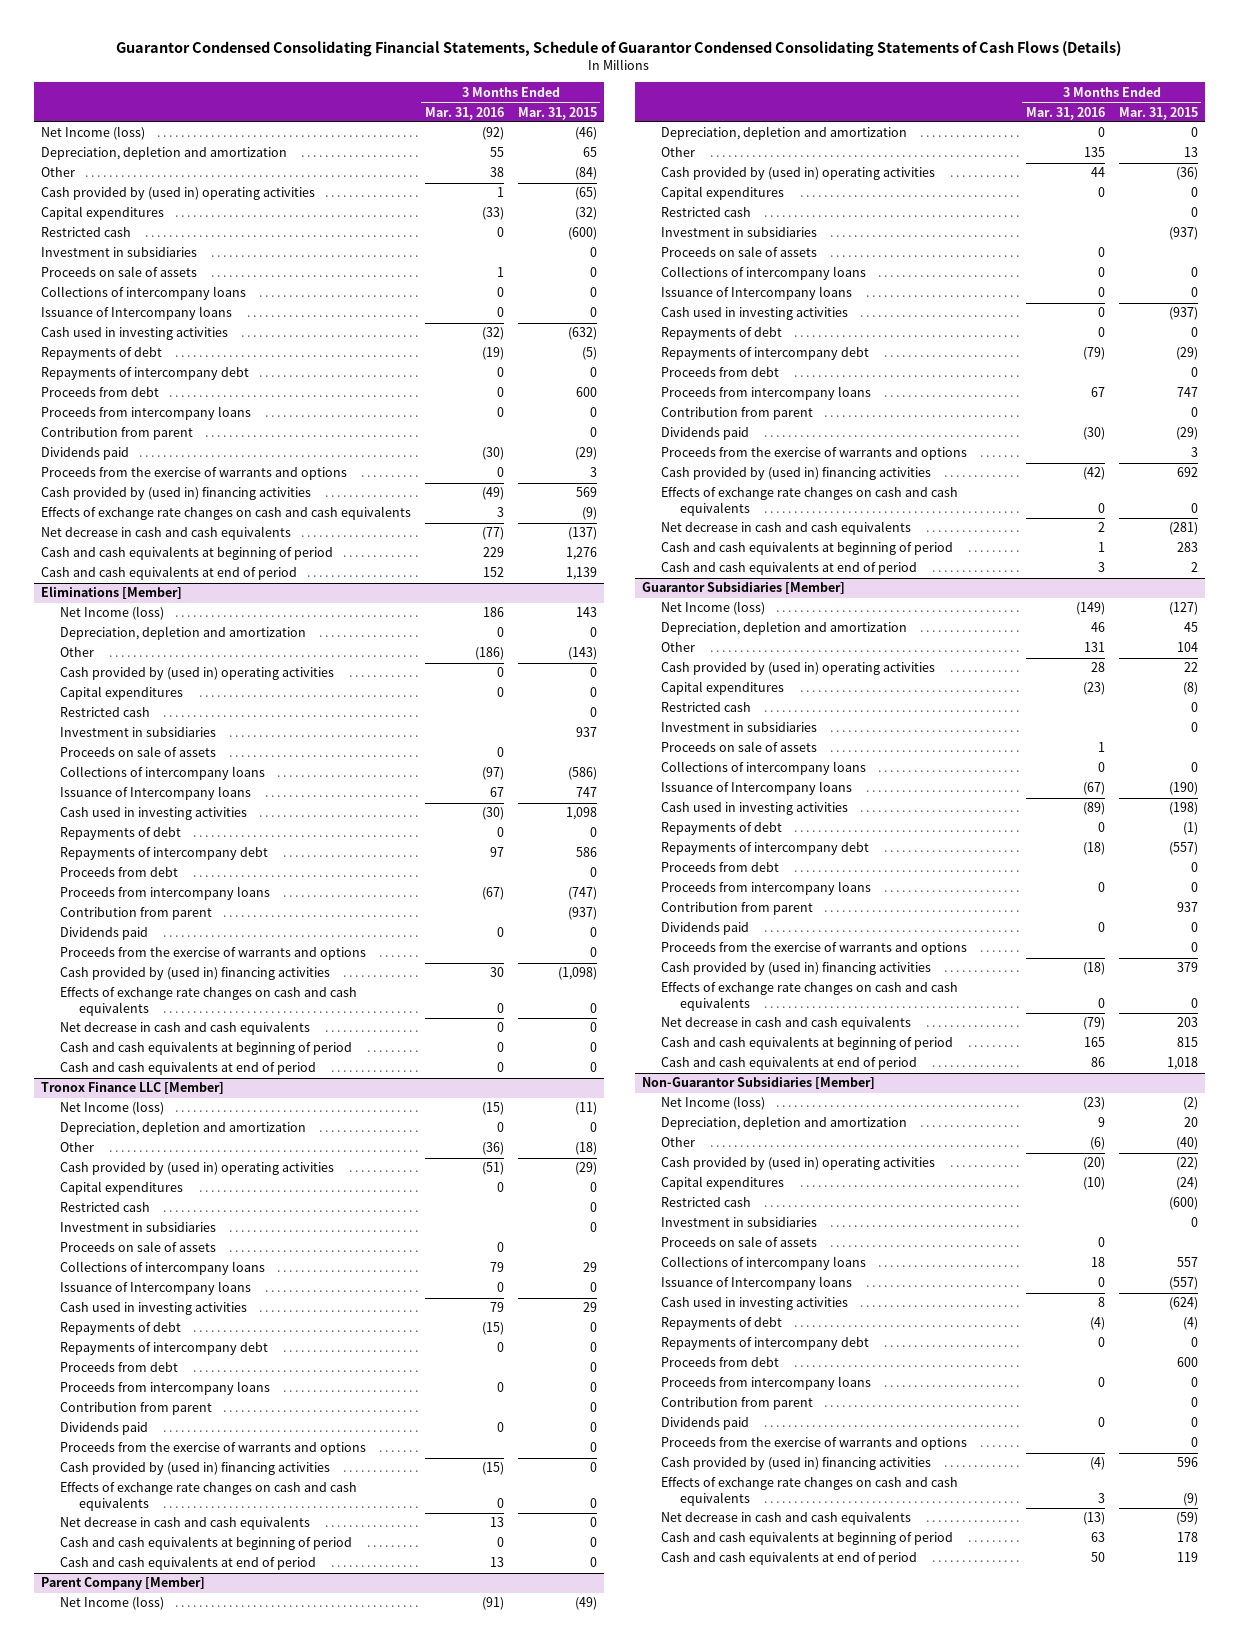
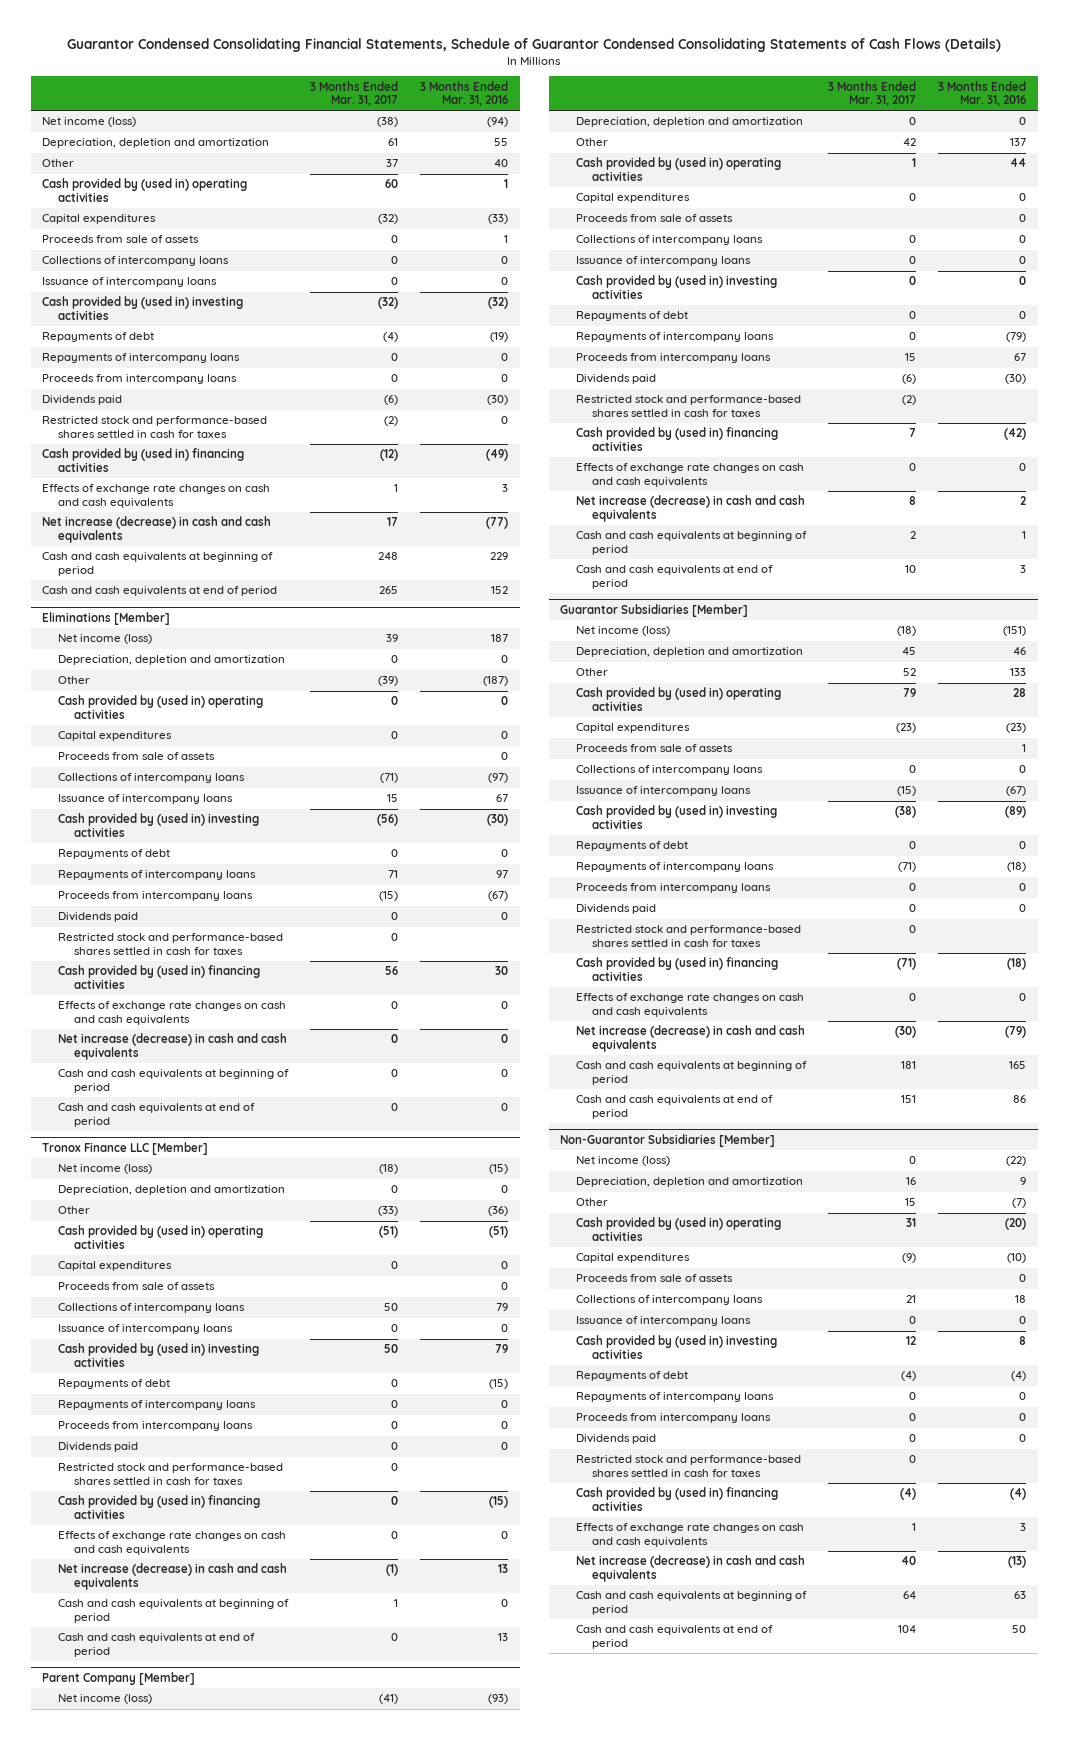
[517,106,597,120] Mar. 31, 2015 -> none
none -> [310,80,399,107] 3 Months Ended Mar. 31, 2017
[40,126,145,141] Net Income (loss) -> [41,117,136,128] Net income (loss)
[481,127,504,141] (92) -> [487,117,509,128] (94)
[489,167,504,178] 38 -> [494,159,509,168] 40
[40,227,131,238] Restricted cash -> none
[40,247,197,258] Investment in subsidiaries -> none
[40,266,197,278] Proceeds on sale of assets -> [41,235,199,244] Proceeds from sale of assets
[40,306,232,321] Issuance of Intercompany loans -> [41,277,217,288] Issuance of intercompany loans
[40,327,228,341] Cash used in investing activities -> [41,296,243,320] Cash provided by (used in) investing activities
[40,387,159,398] Proceeds from debt -> none
[40,367,249,381] Repayments of intercompany debt -> [41,353,240,364] Repayments of intercompany loans
[40,427,193,441] Contribution from parent -> none
[40,467,347,481] Proceeds from the exercise of warrants and options -> none
none -> [41,416,267,438] Restricted stock and performance-based shares settled in cash for taxes
[40,526,291,541] Net decrease in cash and cash equivalents -> [41,516,271,543] Net increase (decrease) in cash and cash equivalents
[60,606,165,621] Net Income (loss) -> [57,634,152,645] Net income (loss)
[482,607,504,618] 186 -> [491,634,509,643] 187
[474,647,504,661] (186) -> [483,676,509,687] (187)
[60,707,151,718] Restricted cash -> none
[60,727,217,738] Investment in subsidiaries -> none
[60,746,217,758] Proceeds on sale of assets -> [57,752,215,761] Proceeds from sale of assets
[60,786,252,801] Issuance of Intercompany loans -> [57,794,233,805] Issuance of intercompany loans
[60,807,248,821] Cash used in investing activities -> [57,813,259,837] Cash provided by (used in) investing activities
[60,867,179,878] Proceeds from debt -> none
[60,847,269,861] Repayments of intercompany debt -> [57,870,256,881] Repayments of intercompany loans
[60,907,213,921] Contribution from parent -> none
[60,947,367,961] Proceeds from the exercise of warrants and options -> none
none -> [57,933,283,955] Restricted stock and performance-based shares settled in cash for taxes
[60,1021,311,1036] Net decrease in cash and cash equivalents -> [57,1033,287,1060] Net increase (decrease) in cash and cash equivalents
[60,1101,165,1116] Net Income (loss) -> [57,1164,152,1175] Net income (loss)
[60,1202,151,1213] Restricted cash -> none
[60,1222,217,1233] Investment in subsidiaries -> none
[60,1241,217,1253] Proceeds on sale of assets -> [57,1282,215,1291] Proceeds from sale of assets
[60,1281,252,1296] Issuance of Intercompany loans -> [57,1324,233,1335] Issuance of intercompany loans
[60,1302,248,1316] Cash used in investing activities -> [57,1343,259,1367] Cash provided by (used in) investing activities
[60,1362,179,1373] Proceeds from debt -> none
[60,1342,269,1356] Repayments of intercompany debt -> [57,1400,256,1411] Repayments of intercompany loans
[60,1402,213,1416] Contribution from parent -> none
[60,1442,367,1456] Proceeds from the exercise of warrants and options -> none
none -> [57,1463,283,1485] Restricted stock and performance-based shares settled in cash for taxes
[60,1516,311,1531] Net decrease in cash and cash equivalents -> [57,1563,287,1590] Net increase (decrease) in cash and cash equivalents
[60,1596,165,1611] Net Income (loss) -> [57,1694,152,1705] Net income (loss)
[481,1597,504,1611] (91) -> [488,1694,509,1705] (93)
[1083,147,1105,158] 135 -> [1010,138,1027,147] 137
[661,207,752,218] Restricted cash -> none
[661,227,818,238] Investment in subsidiaries -> none
[661,246,818,258] Proceeds on sale of assets -> [575,214,733,223] Proceeds from sale of assets
[661,286,853,301] Issuance of Intercompany loans -> [575,256,751,267] Issuance of intercompany loans
[661,307,849,321] Cash used in investing activities -> [575,275,777,299] Cash provided by (used in) investing activities
[661,367,780,378] Proceeds from debt -> none
[661,347,870,361] Repayments of intercompany debt -> [575,332,774,343] Repayments of intercompany loans
[661,407,814,421] Contribution from parent -> none
[661,447,968,461] Proceeds from the exercise of warrants and options -> none
none -> [575,395,801,417] Restricted stock and performance-based shares settled in cash for taxes
[661,521,912,536] Net decrease in cash and cash equivalents -> [575,495,805,522] Net increase (decrease) in cash and cash equivalents
[661,601,766,616] Net Income (loss) -> [575,626,670,637] Net income (loss)
[1075,602,1105,616] (149) -> [1003,626,1027,637] (151)
[1083,642,1105,653] 131 -> [1010,668,1027,677] 133
[661,702,752,713] Restricted cash -> none
[661,722,818,733] Investment in subsidiaries -> none
[661,741,818,753] Proceeds on sale of assets -> [575,744,733,753] Proceeds from sale of assets
[661,781,853,796] Issuance of Intercompany loans -> [575,786,751,797] Issuance of intercompany loans
[661,802,849,816] Cash used in investing activities -> [575,805,777,829] Cash provided by (used in) investing activities
[661,862,780,873] Proceeds from debt -> none
[661,842,870,856] Repayments of intercompany debt -> [575,862,774,873] Repayments of intercompany loans
[661,902,814,916] Contribution from parent -> none
[661,942,968,956] Proceeds from the exercise of warrants and options -> none
none -> [575,925,801,947] Restricted stock and performance-based shares settled in cash for taxes
[661,1016,912,1031] Net decrease in cash and cash equivalents -> [575,1025,805,1052] Net increase (decrease) in cash and cash equivalents
[661,1096,766,1111] Net Income (loss) -> [575,1156,670,1167] Net income (loss)
[1082,1097,1105,1111] (23) -> [1006,1156,1027,1167] (22)
[1089,1137,1105,1151] (6) -> [1012,1198,1027,1209] (7)
[661,1197,752,1208] Restricted cash -> none
[661,1217,818,1228] Investment in subsidiaries -> none
[661,1236,818,1248] Proceeds on sale of assets -> [575,1274,733,1283] Proceeds from sale of assets
[661,1276,853,1291] Issuance of Intercompany loans -> [575,1316,751,1327] Issuance of intercompany loans
[661,1297,849,1311] Cash used in investing activities -> [575,1335,777,1359] Cash provided by (used in) investing activities
[661,1357,780,1368] Proceeds from debt -> none
[661,1337,870,1351] Repayments of intercompany debt -> [575,1392,774,1403] Repayments of intercompany loans
[661,1397,814,1411] Contribution from parent -> none
[661,1437,968,1451] Proceeds from the exercise of warrants and options -> none
none -> [575,1455,801,1477] Restricted stock and performance-based shares settled in cash for taxes
[661,1511,912,1526] Net decrease in cash and cash equivalents -> [575,1555,805,1582] Net increase (decrease) in cash and cash equivalents

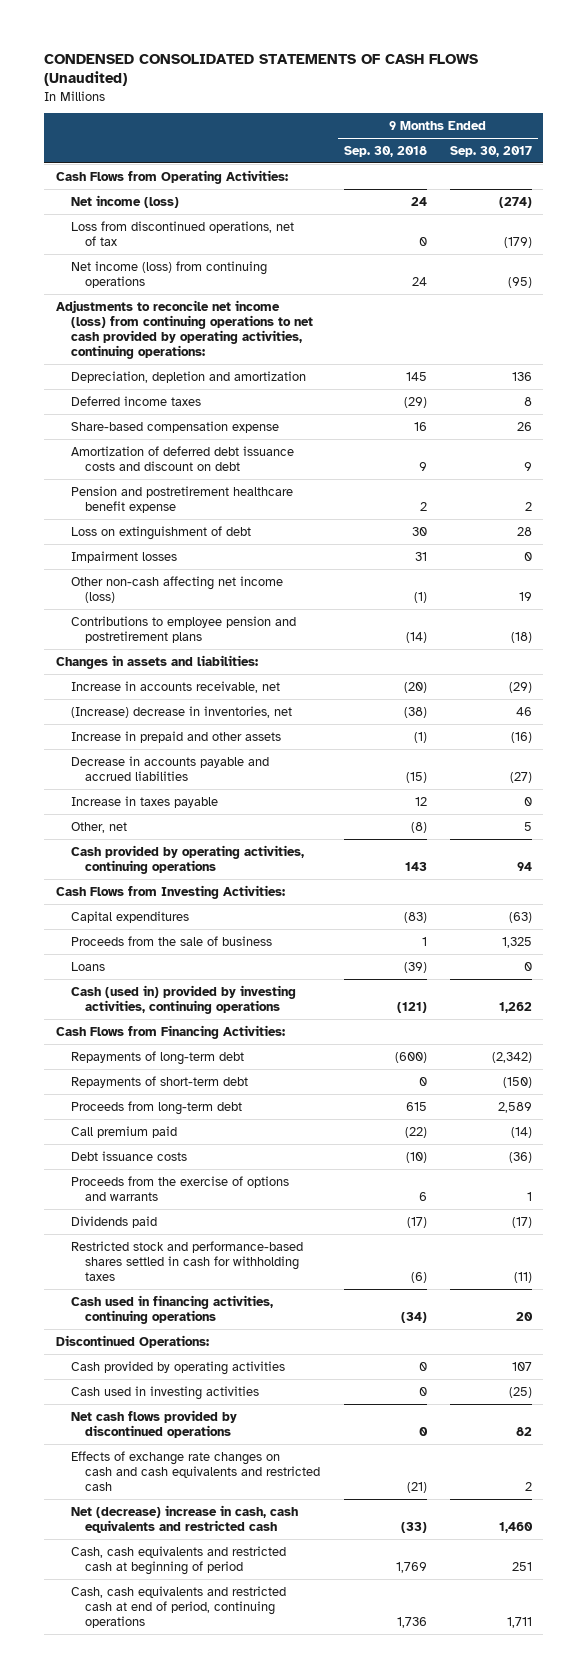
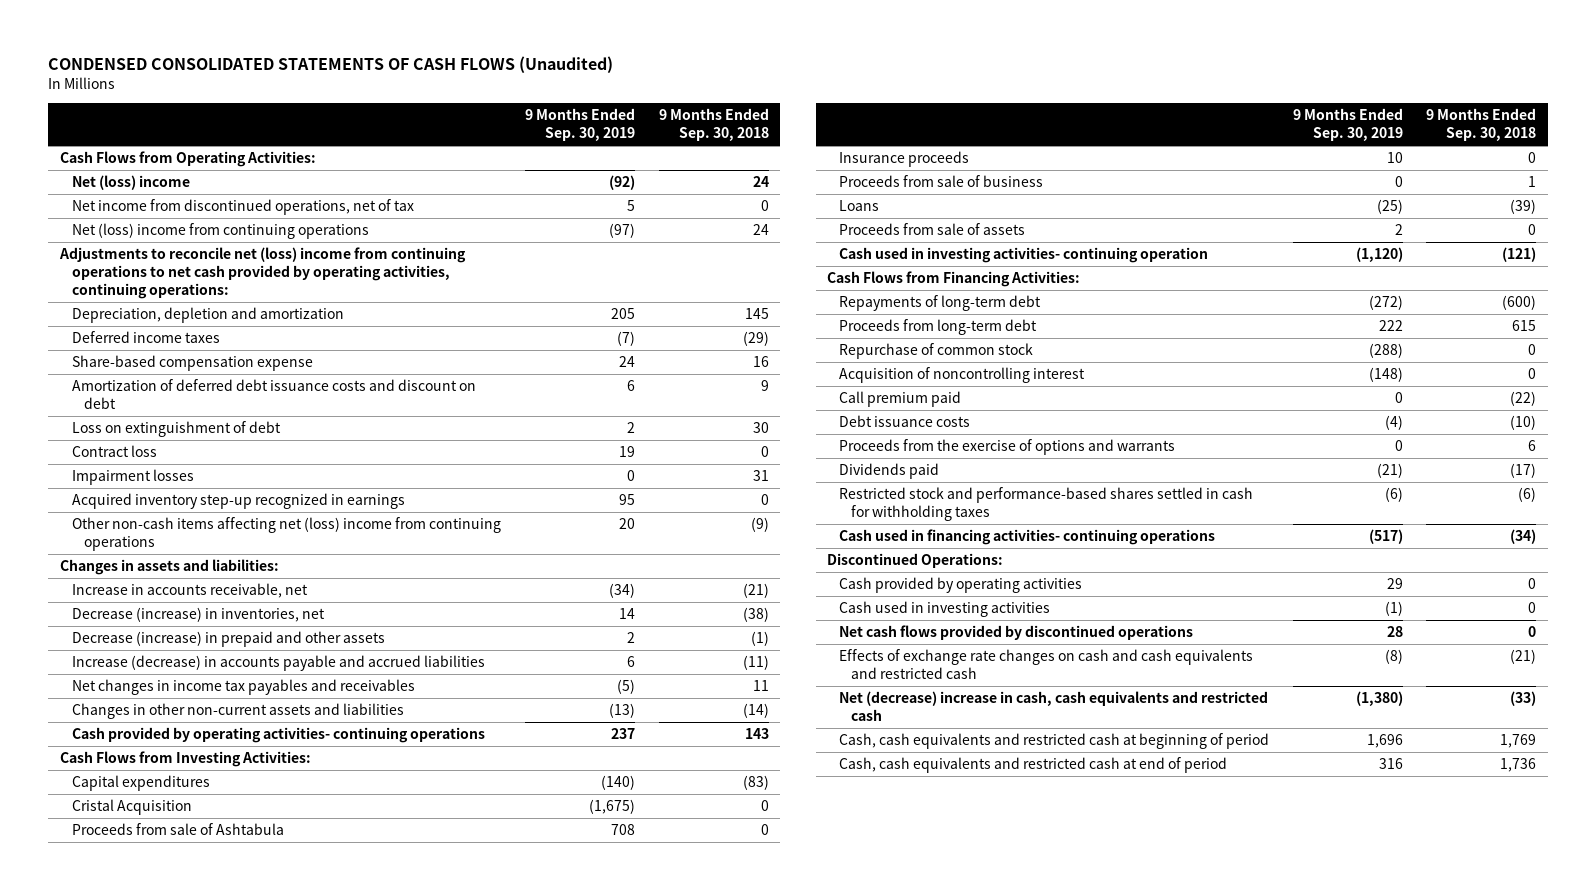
[449,145,532,157] Sep. 30, 2017 -> none
none -> [525,108,636,142] 9 Months Ended Sep. 30, 2019
[70,194,179,208] Net income (loss) -> [71,175,190,191] Net (loss) income
[70,220,294,246] Loss from discontinued operations, net of tax -> [71,199,414,216] Net income from discontinued operations, net of tax
[70,260,267,288] Net income (loss) from continuing operations -> [71,223,369,240] Net (loss) income from continuing operations
[55,299,313,359] Adjustments to reconcile net income (loss) from continuing operations to net cash provided by operating activities, continuing operations: -> [58,247,466,300] Adjustments to reconcile net (loss) income from continuing operations to net cash provided by operating activities, continuing operations:
[70,485,293,513] Pension and postretirement healthcare benefit expense -> none
none -> [71,445,157,458] Contract loss
[70,615,296,643] Contributions to employee pension and postretirement plans -> none
none -> [71,493,405,510] Acquired inventory step-up recognized in earnings
[70,575,283,603] Other non-cash affecting net income (loss) -> [71,517,501,552] Other non-cash items affecting net (loss) income from continuing operations
[413,591,427,603] (1) -> [750,517,769,533] (9)
[70,795,218,808] Increase in taxes payable -> none
[70,821,127,833] Other, net -> none
[403,681,427,693] (20) -> [742,583,769,599] (21)
[70,705,292,718] (Increase) decrease in inventories, net -> [71,607,325,623] Decrease (increase) in inventories, net
[70,730,281,743] Increase in prepaid and other assets -> [71,631,385,648] Decrease (increase) in prepaid and other assets
[70,755,269,781] Decrease in accounts payable and accrued liabilities -> [71,655,485,672] Increase (decrease) in accounts payable and accrued liabilities
[405,771,427,783] (15) -> [742,655,769,671] (11)
none -> [71,679,415,696] Net changes in income tax payables and receivables
none -> [71,703,404,720] Changes in other non-current assets and liabilities
[70,844,304,874] Cash provided by operating activities, continuing operations -> [71,727,485,744] Cash provided by operating activities- continuing operations
none -> [71,799,192,816] Cristal Acquisition
[70,935,272,946] Proceeds from the sale of business -> [71,823,284,836] Proceeds from sale of Ashtabula
[421,936,427,946] 1 -> [760,824,769,836] 0
none -> [839,151,970,168] Insurance proceeds
none -> [839,175,1044,188] Proceeds from sale of business
none -> [839,223,1026,236] Proceeds from sale of assets
[70,984,296,1014] Cash (used in) provided by investing activities, continuing operations -> [839,247,1209,264] Cash used in investing activities- continuing operation
[70,1075,248,1088] Repayments of short-term debt -> none
none -> [839,343,1034,360] Repurchase of common stock
none -> [839,367,1086,384] Acquisition of noncontrolling interest
[70,1294,273,1324] Cash used in financing activities, continuing operations -> [839,529,1216,546] Cash used in financing activities- continuing operations
[70,1585,286,1628] Cash, cash equivalents and restricted cash at end of period, continuing operations -> [839,757,1228,774] Cash, cash equivalents and restricted cash at end of period

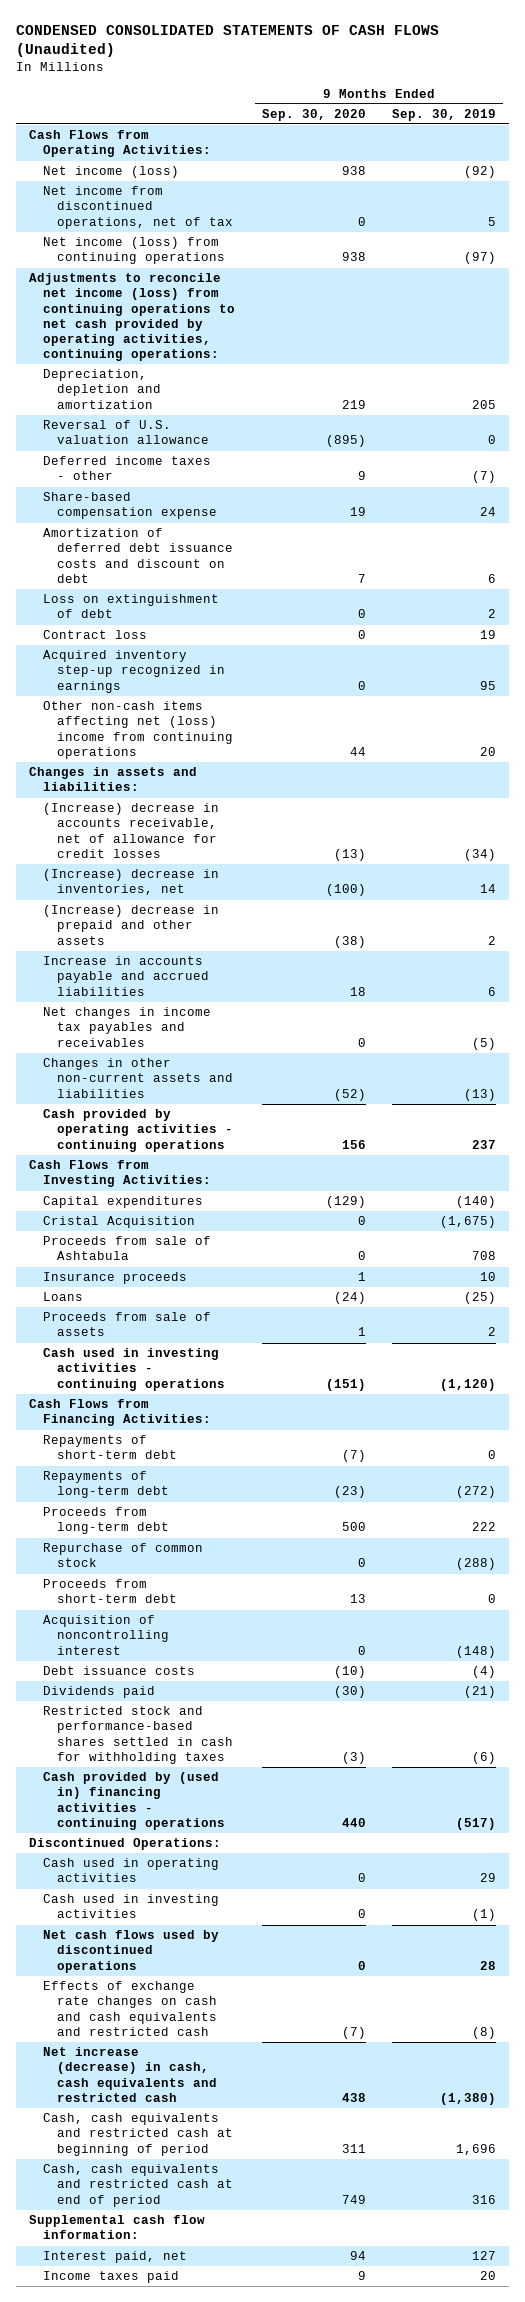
[658,108,769,142] 9 Months Ended Sep. 30, 2018 -> none
none -> [261,108,366,121] Sep. 30, 2020
[71,175,190,191] Net (loss) income -> [43,166,180,179] Net income (loss)
[71,223,369,240] Net (loss) income from continuing operations -> [43,237,226,265] Net income (loss) from continuing operations
[58,247,466,300] Adjustments to reconcile net (loss) income from continuing operations to net cash provided by operating activities, continuing operations: -> [28,273,236,362] Adjustments to reconcile net income (loss) from continuing operations to net cash provided by operating activities, continuing operations:
none -> [43,420,210,445] Reversal of U.S. valuation allowance
[71,331,220,344] Deferred income taxes -> [43,456,212,481] Deferred income taxes - other
[71,469,194,486] Impairment losses -> none
[71,583,308,599] Increase in accounts receivable, net -> [43,803,220,858] (Increase) decrease in accounts receivable, net of allowance for credit losses
[71,607,325,623] Decrease (increase) in inventories, net -> [43,869,220,896] (Increase) decrease in inventories, net
[71,631,385,648] Decrease (increase) in prepaid and other assets -> [43,905,220,945] (Increase) decrease in prepaid and other assets
[71,655,485,672] Increase (decrease) in accounts payable and accrued liabilities -> [43,956,210,996] Increase in accounts payable and accrued liabilities
[71,727,485,744] Cash provided by operating activities- continuing operations -> [43,1109,234,1152] Cash provided by operating activities - continuing operations
[839,175,1044,188] Proceeds from sale of business -> none
[839,247,1209,264] Cash used in investing activities- continuing operation -> [43,1348,226,1391] Cash used in investing activities - continuing operations
none -> [43,1435,178,1460] Repayments of short-term debt
none -> [43,1579,178,1604] Proceeds from short-term debt
[839,391,962,408] Call premium paid -> none
[839,439,1176,456] Proceeds from the exercise of options and warrants -> none
[839,529,1216,546] Cash used in financing activities- continuing operations -> [43,1772,226,1830] Cash provided by (used in) financing activities - continuing operations
[839,577,1083,594] Cash provided by operating activities -> [43,1858,220,1883] Cash used in operating activities
[839,625,1194,641] Net cash flows provided by discontinued operations -> [43,1930,220,1973] Net cash flows used by discontinued operations
[839,691,1269,722] Net (decrease) increase in cash, cash equivalents and restricted cash -> [43,2047,218,2102] Net increase (decrease) in cash, cash equivalents and restricted cash
none -> [28,2215,205,2240] Supplemental cash flow information:
none -> [43,2251,188,2264] Interest paid, net
none -> [43,2271,180,2284] Income taxes paid

